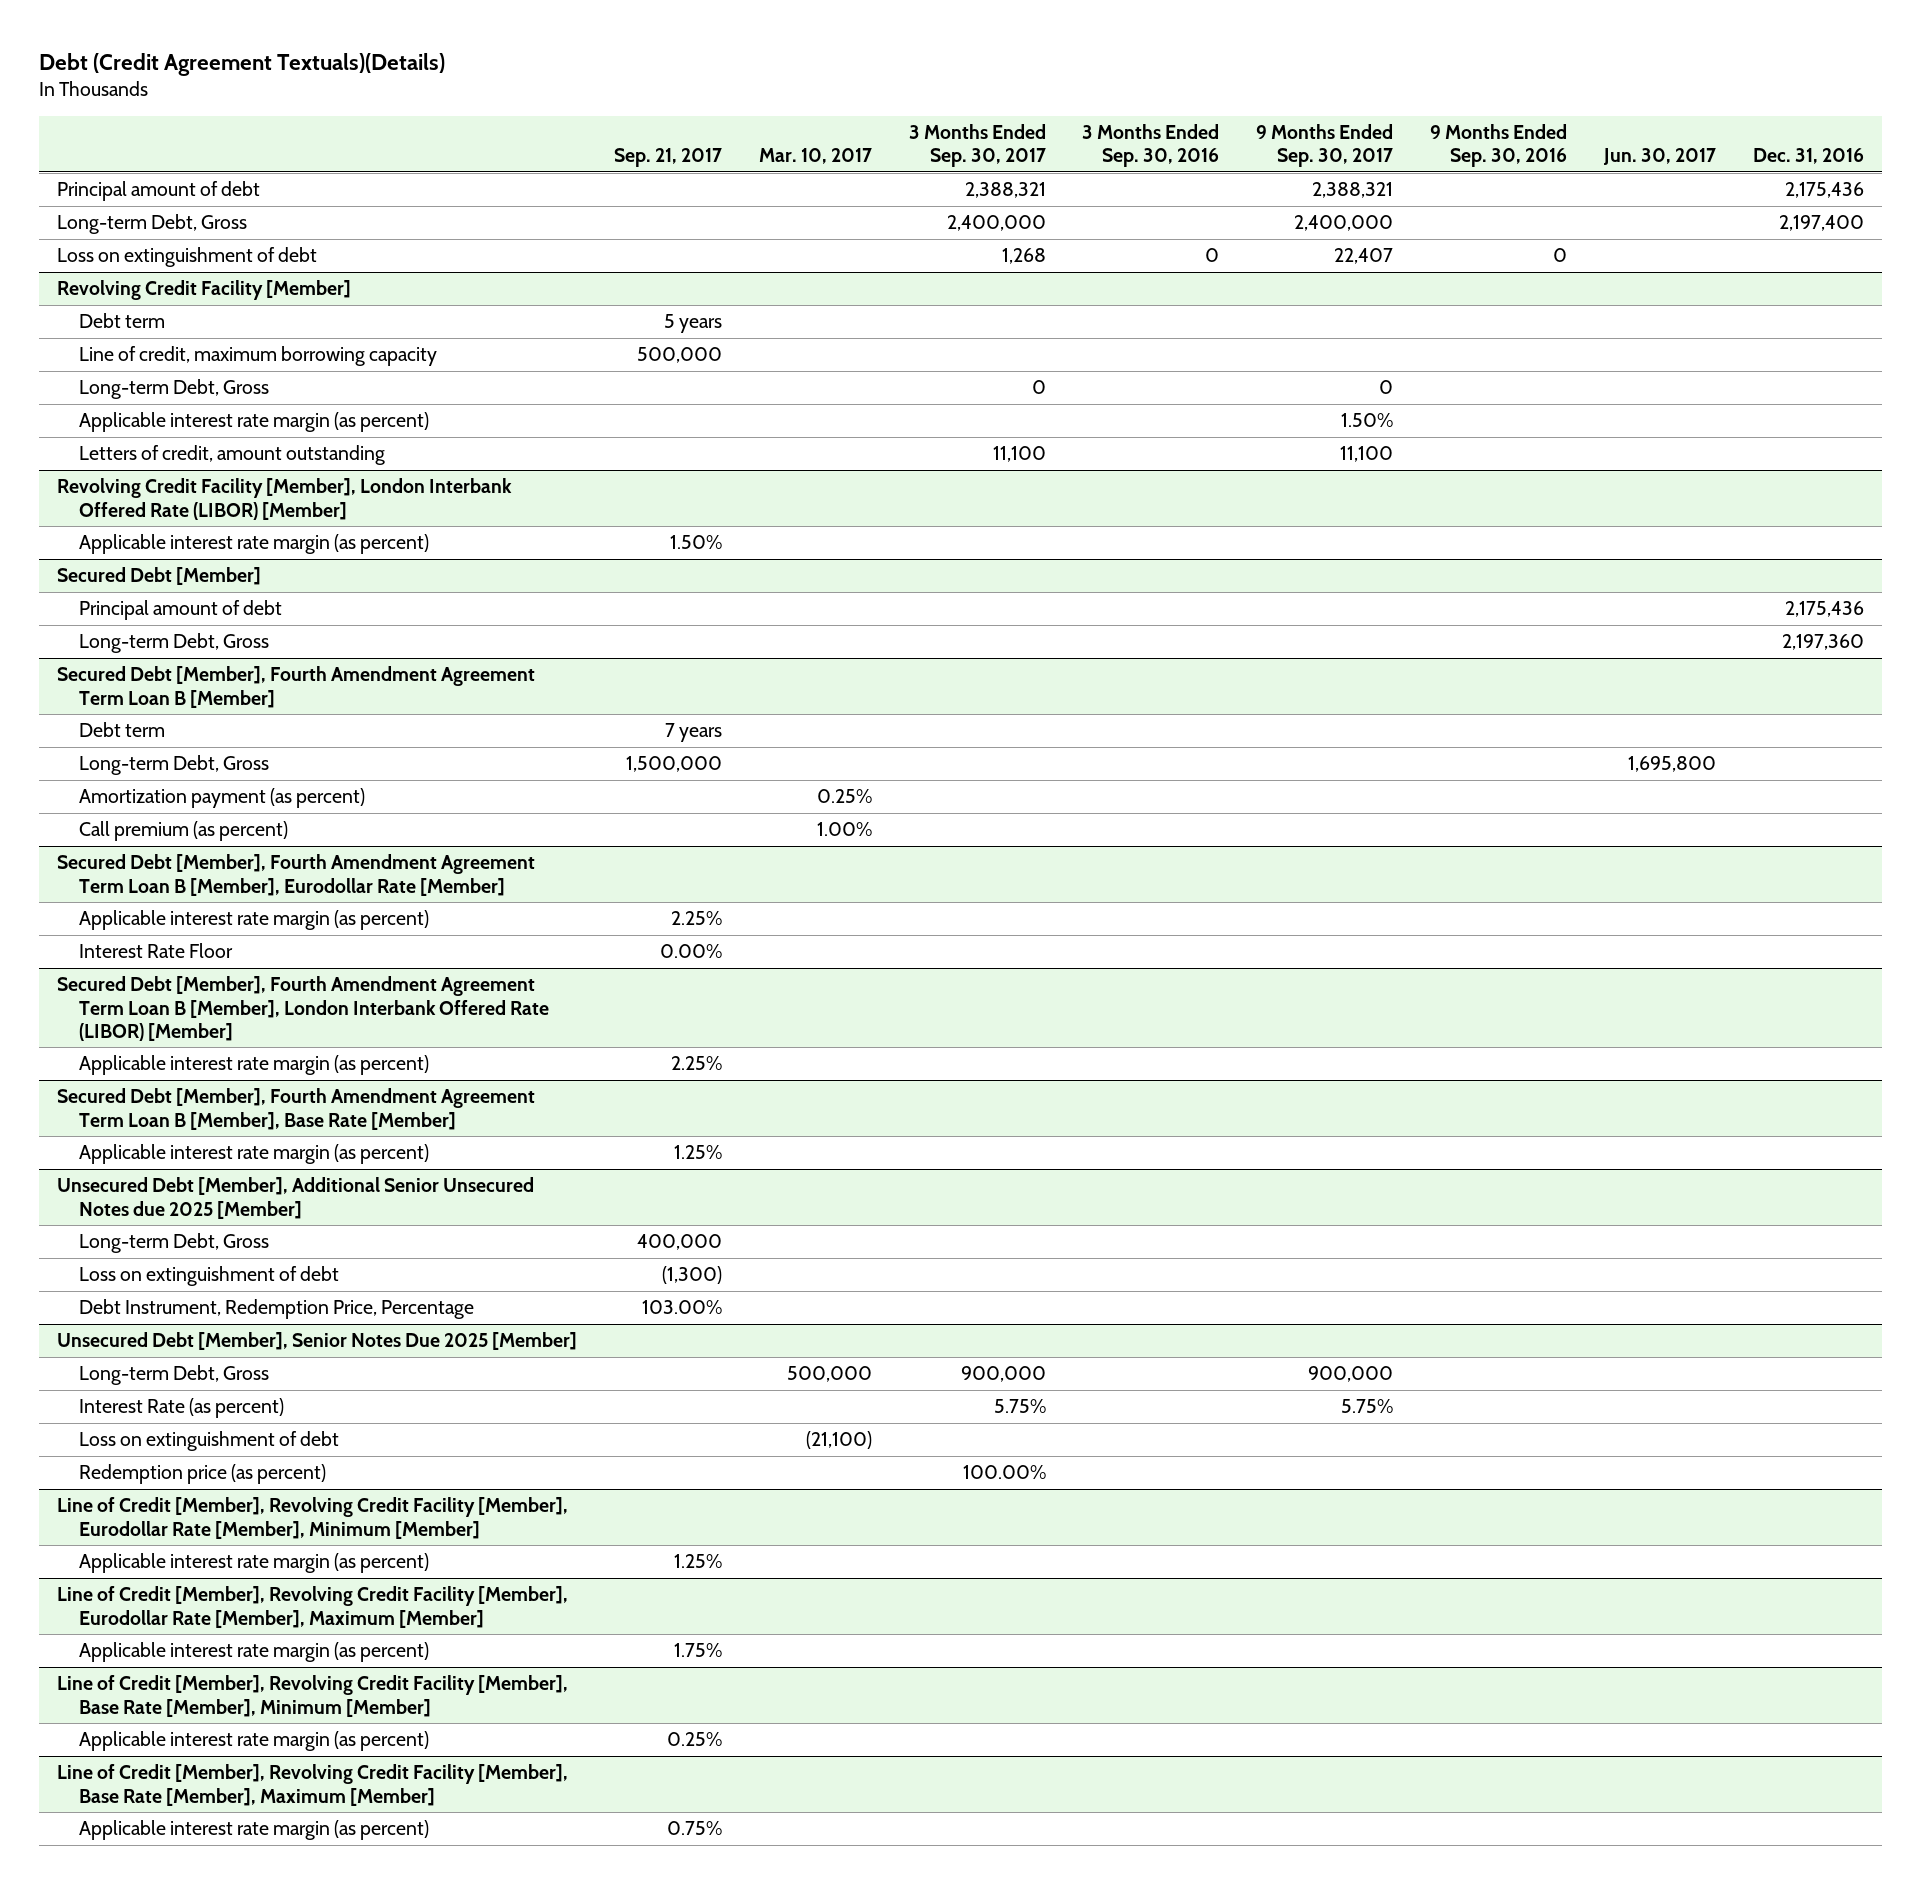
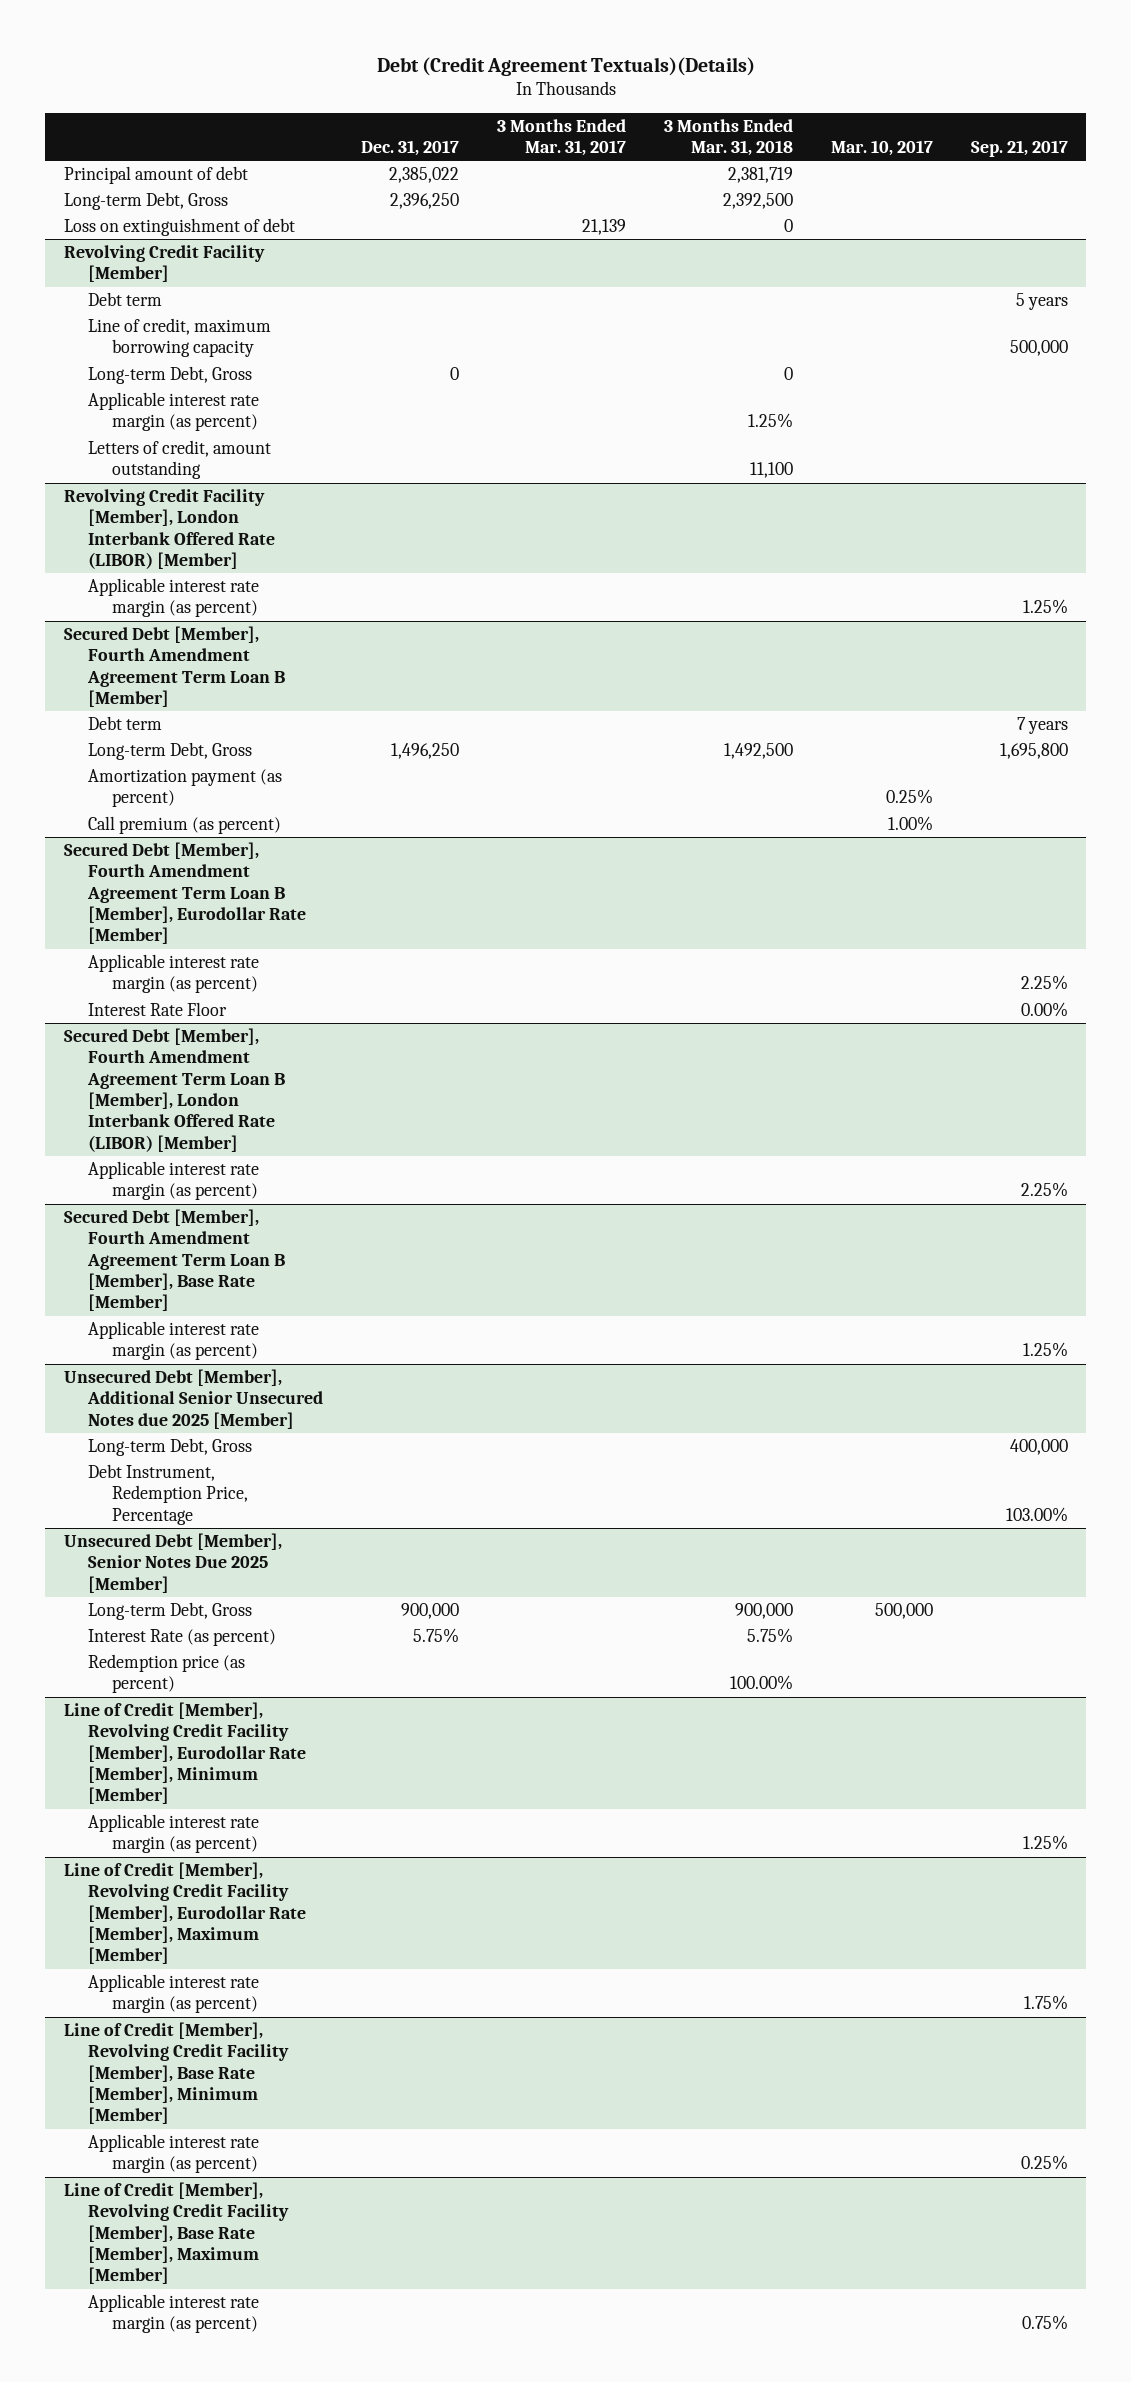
[908,124,1046,168] 3 Months Ended Sep. 30, 2017 -> none
[1082,124,1220,168] 3 Months Ended Sep. 30, 2016 -> none
[1256,124,1394,168] 9 Months Ended Sep. 30, 2017 -> none
[1429,124,1567,168] 9 Months Ended Sep. 30, 2016 -> none
[1602,148,1716,166] Jun. 30, 2017 -> none
[1752,148,1864,165] Dec. 31, 2016 -> none
none -> [360,140,459,157] Dec. 31, 2017
none -> [496,118,626,157] 3 Months Ended Mar. 31, 2017
none -> [663,118,793,157] 3 Months Ended Mar. 31, 2018
[57,567,262,586] Secured Debt [Member] -> none
[78,600,282,621] Principal amount of debt -> none
[78,633,269,654] Long-term Debt, Gross -> none
[670,535,723,550] 1.50% -> [1022,599,1068,615] 1.25%
[626,756,723,773] 1,500,000 -> [999,743,1068,760] 1,695,800
[78,1266,339,1287] Loss on extinguishment of debt -> none
[78,1431,339,1452] Loss on extinguishment of debt -> none

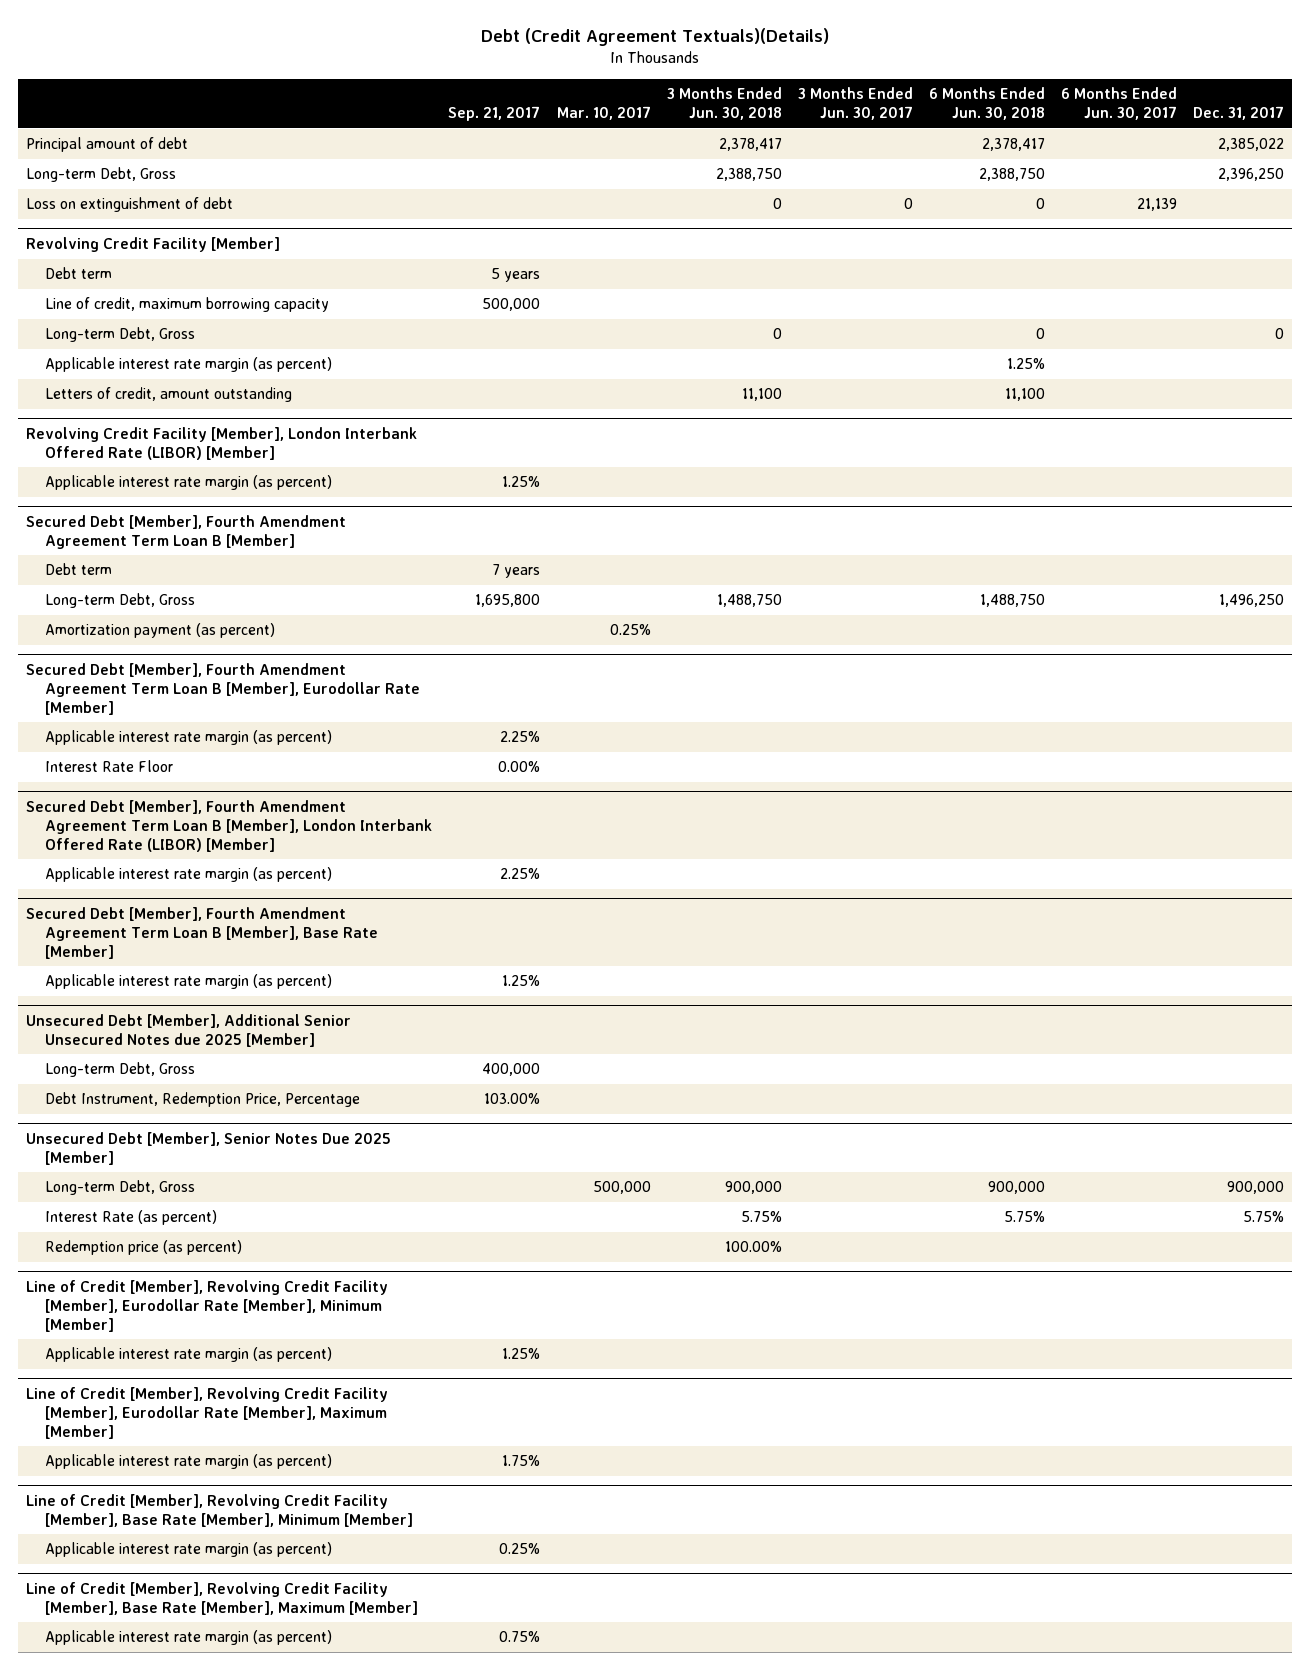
[496,118,626,157] 3 Months Ended Mar. 31, 2017 -> none
[663,118,793,157] 3 Months Ended Mar. 31, 2018 -> none
none -> [666,86,782,120] 3 Months Ended Jun. 30, 2018
none -> [797,86,913,120] 3 Months Ended Jun. 30, 2017
none -> [928,86,1045,120] 6 Months Ended Jun. 30, 2018
none -> [1060,86,1177,120] 6 Months Ended Jun. 30, 2017
[87,816,281,835] Call premium (as percent) -> none

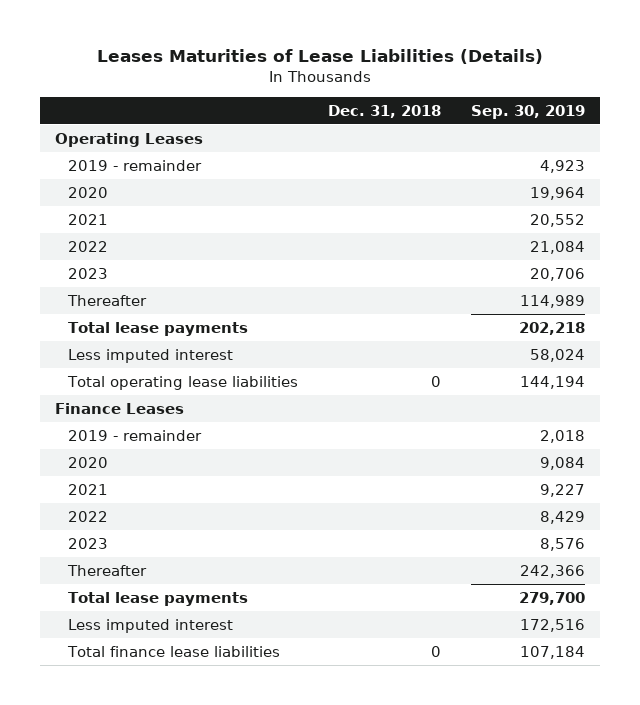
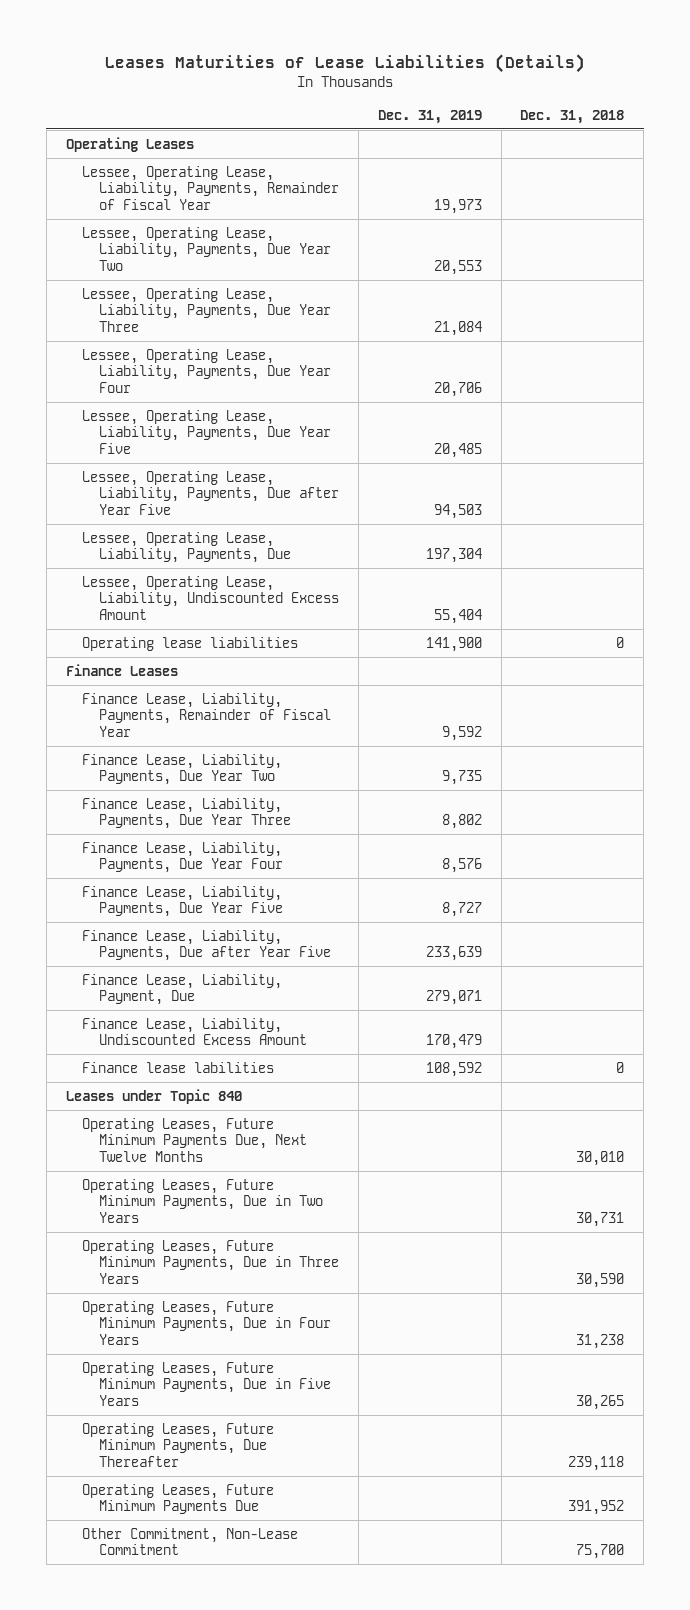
[471,104,586,119] Sep. 30, 2019 -> none
none -> [377,110,482,125] Dec. 31, 2019
[68,159,203,171] 2019 - remainder -> none
none -> [82,165,339,211] Lessee, Operating Lease, Liability, Payments, Remainder of Fiscal Year
[68,186,109,198] 2020 -> [82,226,331,272] Lessee, Operating Lease, Liability, Payments, Due Year Two
[68,213,109,225] 2021 -> [82,287,331,333] Lessee, Operating Lease, Liability, Payments, Due Year Three
[68,240,109,252] 2022 -> [82,348,331,394] Lessee, Operating Lease, Liability, Payments, Due Year Four
[68,267,109,279] 2023 -> [82,409,331,455] Lessee, Operating Lease, Liability, Payments, Due Year Five
[67,294,148,306] Thereafter -> [82,470,339,516] Lessee, Operating Lease, Liability, Payments, Due after Year Five
[68,321,249,336] Total lease payments -> [82,531,291,564] Lessee, Operating Lease, Liability, Payments, Due
[68,348,234,363] Less imputed interest -> [82,575,339,621] Lessee, Operating Lease, Liability, Undiscounted Excess Amount
[67,375,299,390] Total operating lease liabilities -> [82,636,299,651] Operating lease liabilities
[68,429,203,441] 2019 - remainder -> [82,692,331,738] Finance Lease, Liability, Payments, Remainder of Fiscal Year
[68,456,109,468] 2020 -> [82,753,283,786] Finance Lease, Liability, Payments, Due Year Two
[68,483,109,495] 2021 -> [82,797,291,830] Finance Lease, Liability, Payments, Due Year Three
[68,510,109,522] 2022 -> [82,841,283,874] Finance Lease, Liability, Payments, Due Year Four
[68,537,109,549] 2023 -> [82,885,283,918] Finance Lease, Liability, Payments, Due Year Five
[67,564,148,576] Thereafter -> [82,929,331,962] Finance Lease, Liability, Payments, Due after Year Five
[68,591,249,606] Total lease payments -> [82,973,283,1006] Finance Lease, Liability, Payment, Due
[68,618,234,633] Less imputed interest -> [82,1017,307,1046] Finance Lease, Liability, Undiscounted Excess Amount
[67,645,281,657] Total finance lease liabilities -> [82,1061,275,1073] Finance lease labilities
none -> [65,1088,242,1104] Leases under Topic 840
none -> [82,1117,307,1163] Operating Leases, Future Minimum Payments Due, Next Twelve Months
none -> [82,1178,323,1224] Operating Leases, Future Minimum Payments, Due in Two Years
none -> [82,1239,339,1285] Operating Leases, Future Minimum Payments, Due in Three Years
none -> [82,1300,331,1346] Operating Leases, Future Minimum Payments, Due in Four Years
none -> [82,1361,331,1407] Operating Leases, Future Minimum Payments, Due in Five Years
none -> [82,1422,275,1468] Operating Leases, Future Minimum Payments, Due Thereafter
none -> [82,1483,275,1515] Operating Leases, Future Minimum Payments Due
none -> [82,1527,299,1556] Other Commitment, Non-Lease Commitment

